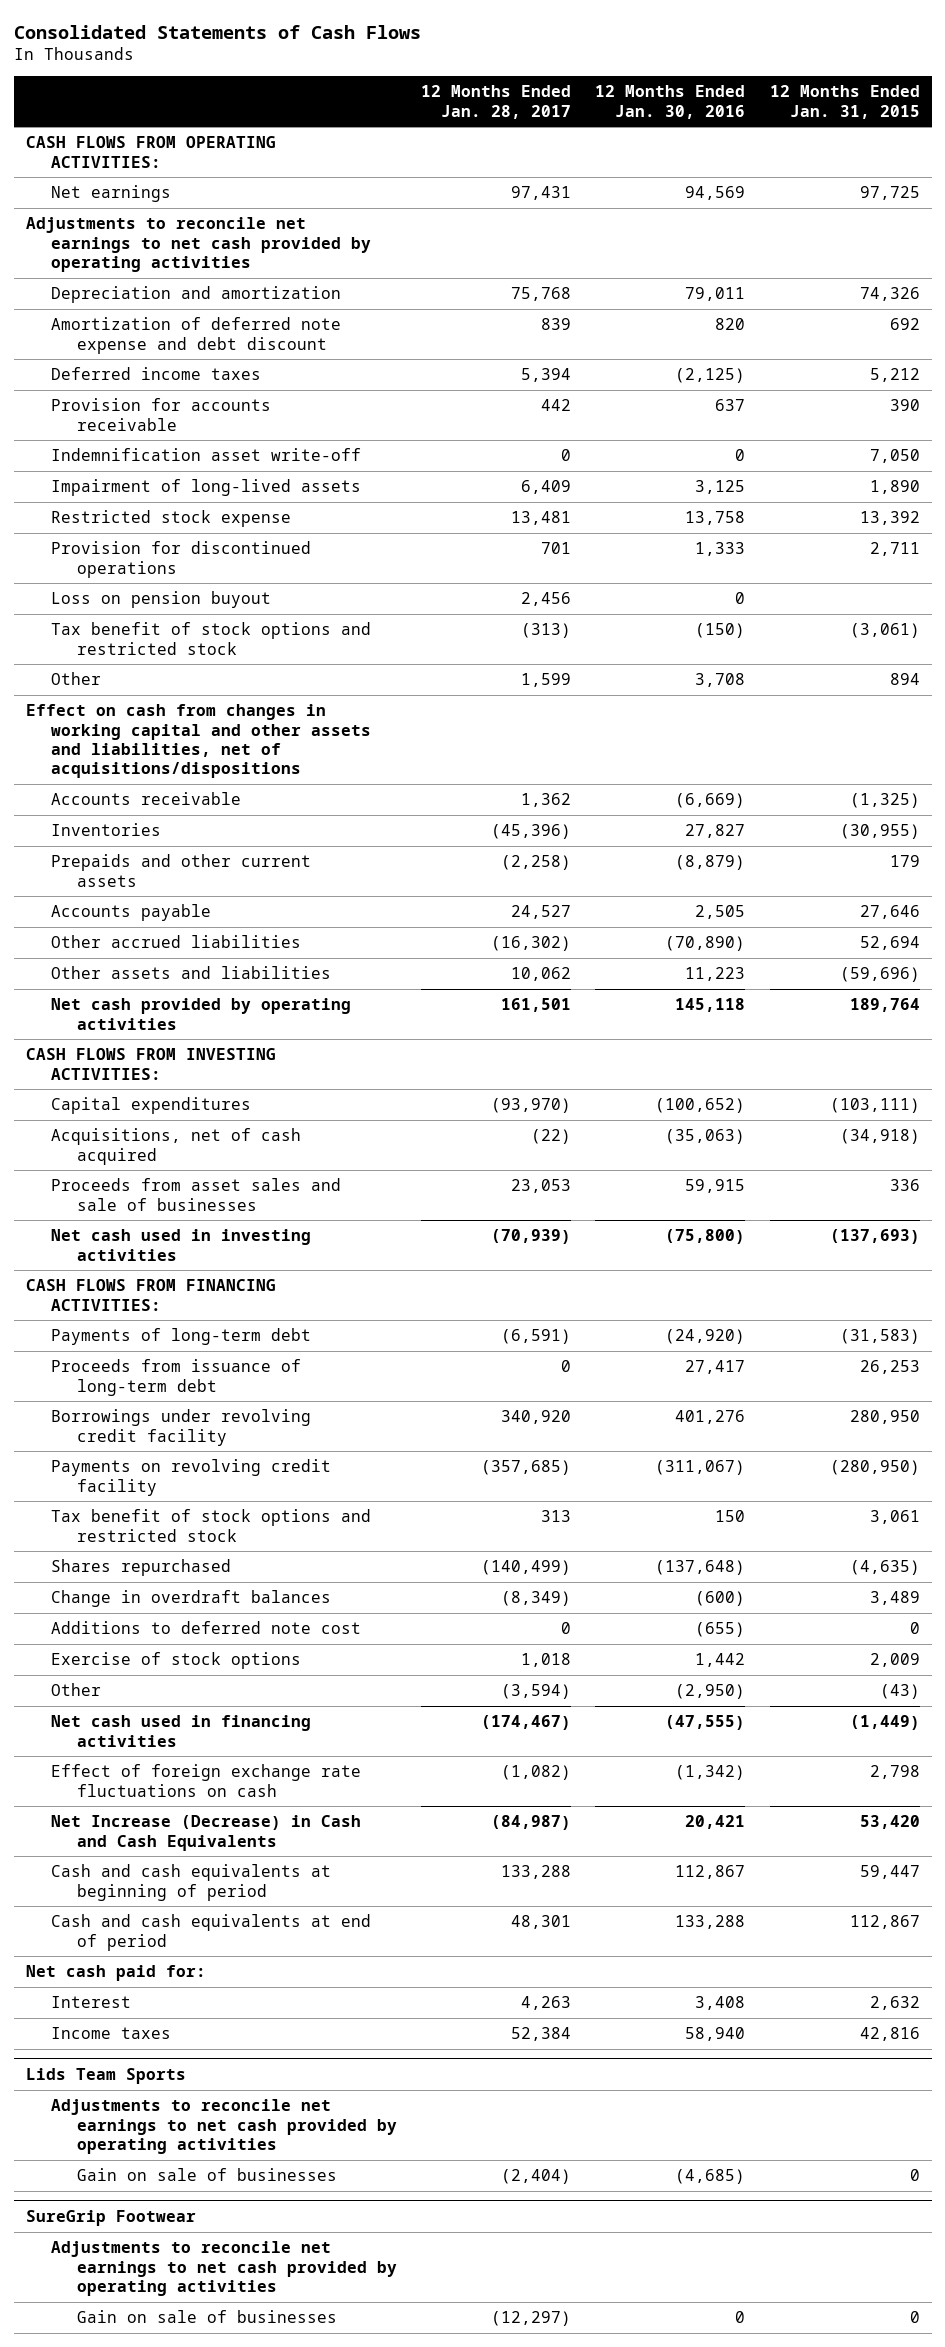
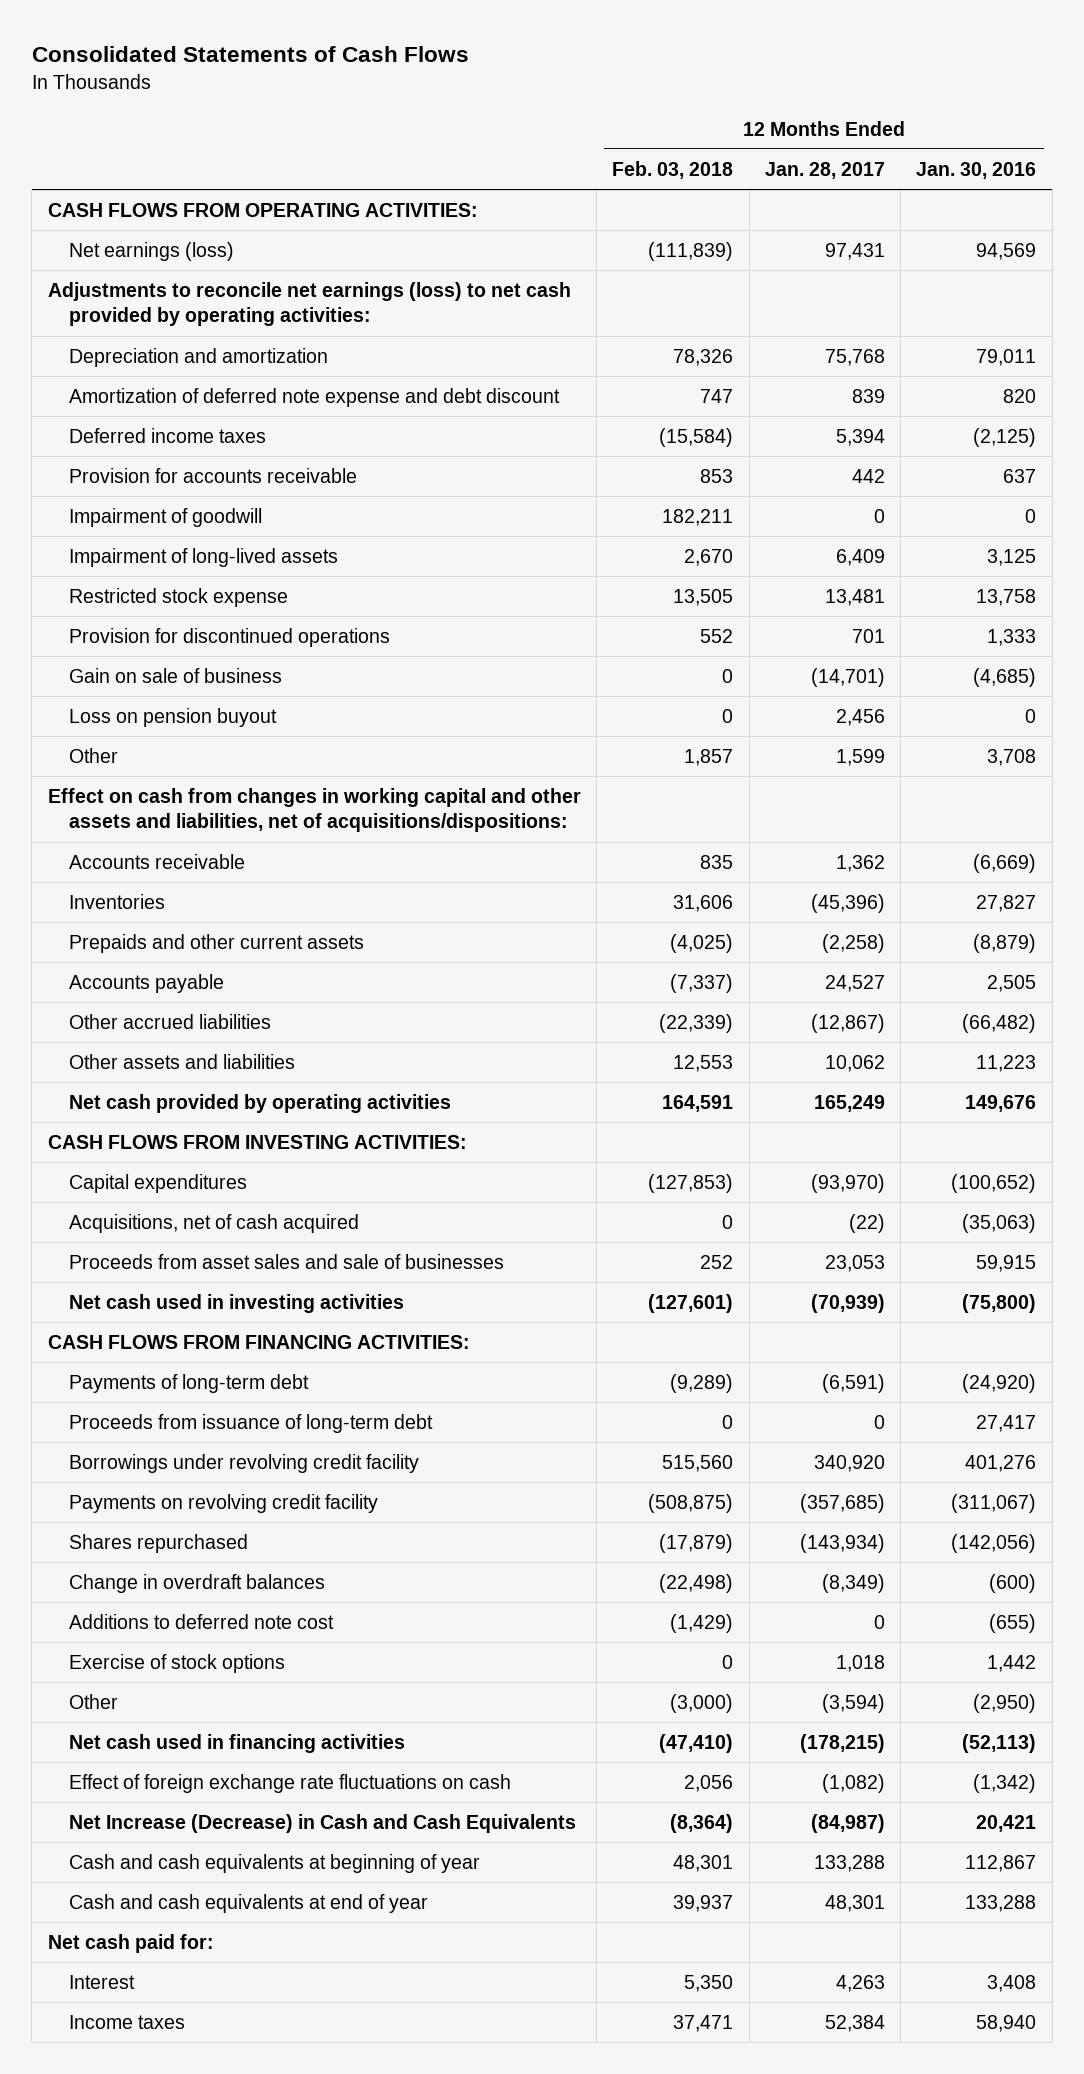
[769,85,920,119] 12 Months Ended Jan. 31, 2015 -> none
none -> [612,160,734,179] Feb. 03, 2018
[51,185,172,203] Net earnings -> [68,241,234,261] Net earnings (loss)
[25,217,372,272] Adjustments to reconcile net earnings to net cash provided by operating activities -> [47,281,571,327] Adjustments to reconcile net earnings (loss) to net cash provided by operating activities:
[51,448,362,462] Indemnification asset write-off -> none
none -> [68,507,262,527] Impairment of goodwill
none -> [68,667,282,683] Gain on sale of business
[51,622,372,655] Tax benefit of stock options and restricted stock -> none
[25,704,372,778] Effect on cash from changes in working capital and other assets and liabilities, net of acquisitions/dispositions -> [47,787,581,833] Effect on cash from changes in working capital and other assets and liabilities, net of acquisitions/dispositions:
[491,936,572,952] (16,302) -> [810,1013,885,1033] (12,867)
[665,936,746,952] (70,890) -> [962,1013,1037,1033] (66,482)
[501,998,572,1013] 161,501 -> [813,1094,885,1112] 165,249
[675,998,746,1013] 145,118 -> [965,1094,1037,1112] 149,676
[51,1509,372,1542] Tax benefit of stock options and restricted stock -> none
[481,1560,572,1576] (140,499) -> [799,1533,885,1553] (143,934)
[655,1560,746,1576] (137,648) -> [951,1533,1037,1553] (142,056)
[481,1715,572,1731] (174,467) -> [799,1733,885,1753] (178,215)
[665,1715,746,1731] (47,555) -> [962,1733,1037,1753] (52,113)
[51,1864,332,1901] Cash and cash equivalents at beginning of period -> [68,1853,480,1873] Cash and cash equivalents at beginning of year
[51,1914,372,1951] Cash and cash equivalents at end of period -> [68,1893,428,1913] Cash and cash equivalents at end of year
[25,2067,186,2084] Lids Team Sports -> none
[51,2099,397,2154] Adjustments to reconcile net earnings to net cash provided by operating activities -> none
[76,2168,337,2182] Gain on sale of businesses -> none
[25,2209,196,2226] SureGrip Footwear -> none
[51,2241,397,2296] Adjustments to reconcile net earnings to net cash provided by operating activities -> none
[76,2310,337,2324] Gain on sale of businesses -> none

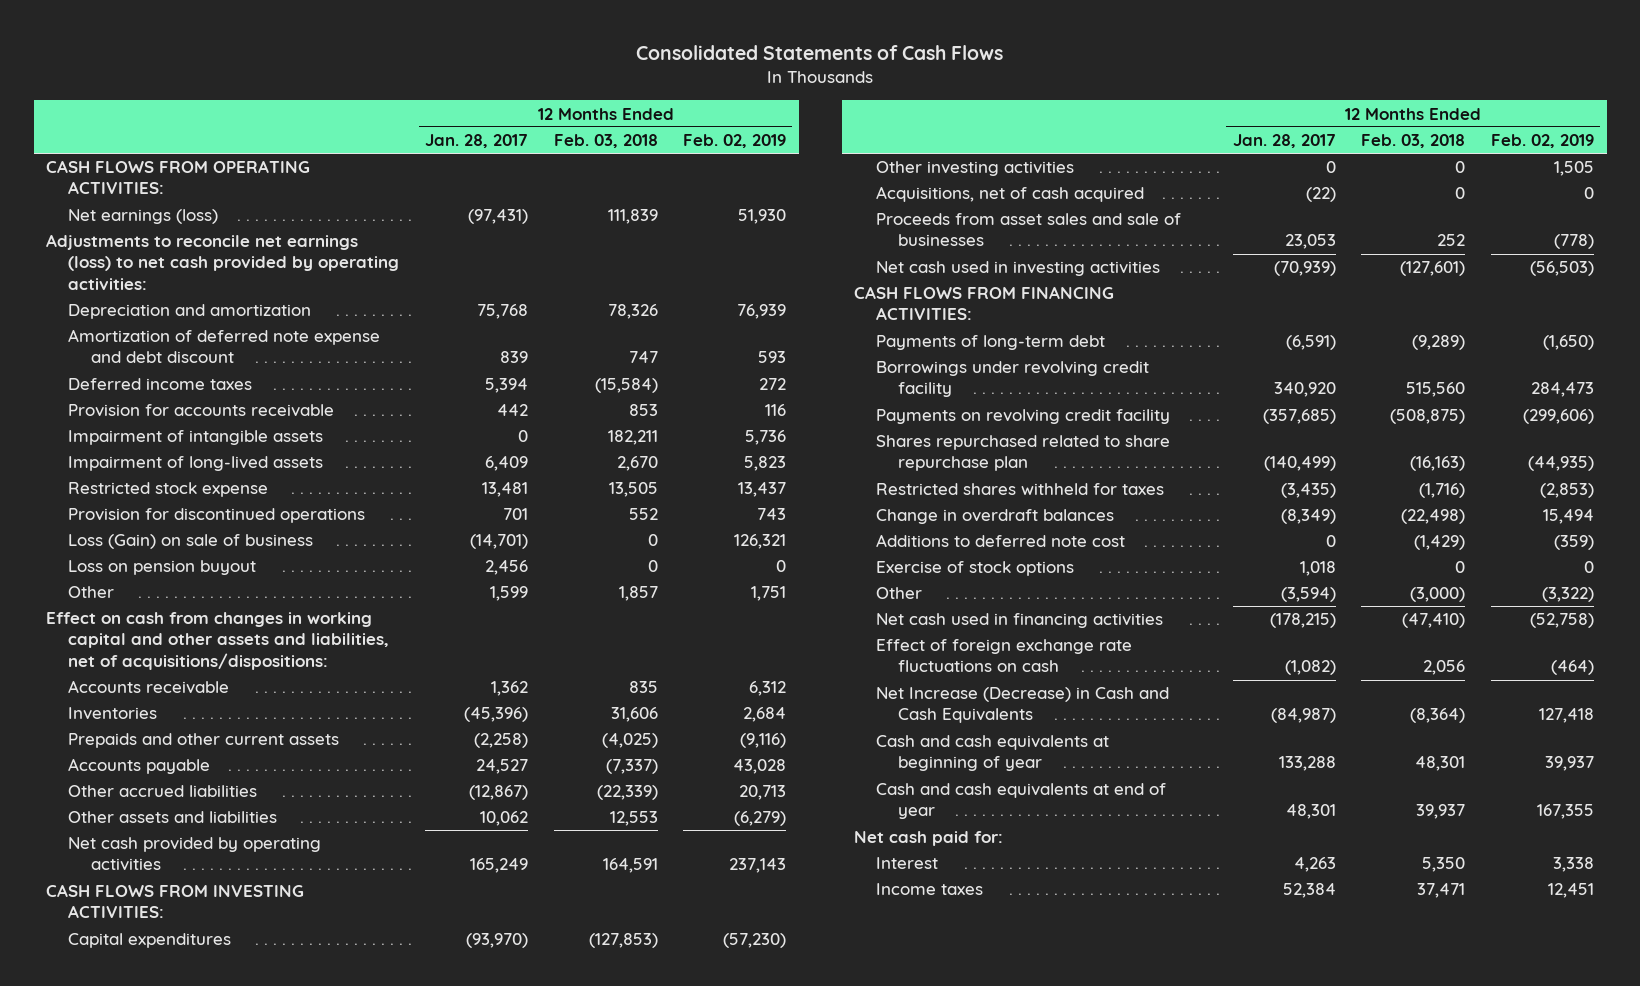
[916,161,1037,179] Jan. 30, 2016 -> none
none -> [683,134,787,149] Feb. 02, 2019
[648,241,734,261] (111,839) -> [607,209,658,225] 111,839
[824,242,885,260] 97,431 -> [468,209,529,225] (97,431)
[68,507,262,527] Impairment of goodwill -> [68,430,324,446] Impairment of intangible assets
[68,667,282,683] Gain on sale of business -> [68,534,314,550] Loss (Gain) on sale of business
none -> [876,161,1075,177] Other investing activities
[68,1413,433,1433] Proceeds from issuance of long-term debt -> none
[68,1533,248,1553] Shares repurchased -> [876,435,1171,472] Shares repurchased related to share repurchase plan
[659,1533,734,1553] (17,879) -> [1410,456,1466,472] (16,163)
[799,1533,885,1553] (143,934) -> [1263,456,1336,472] (140,499)
none -> [876,483,1165,496] Restricted shares withheld for taxes

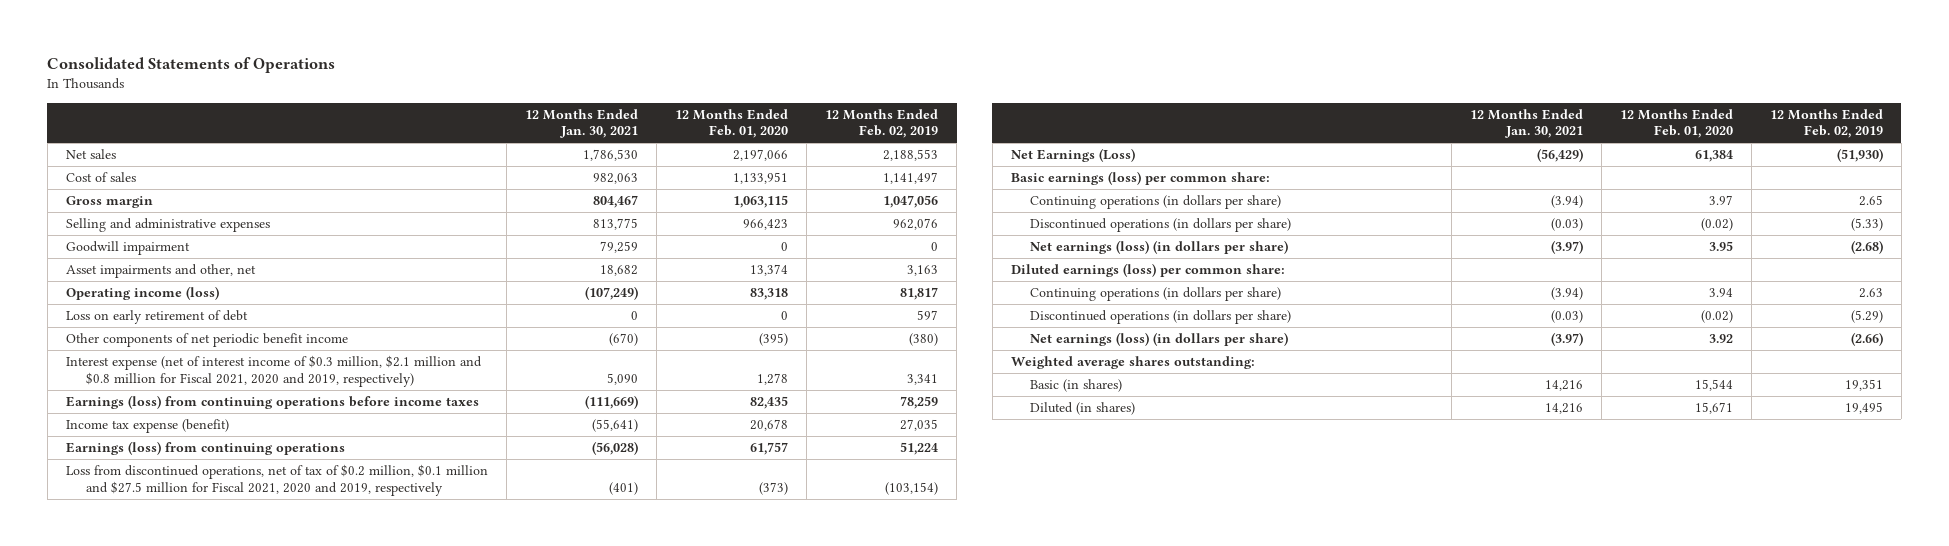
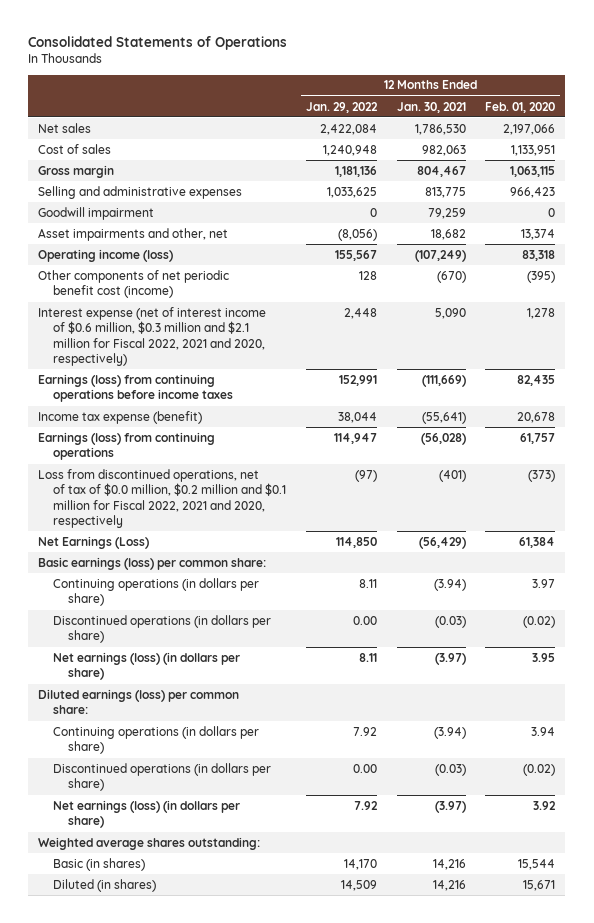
[825,108,939,139] 12 Months Ended Feb. 02, 2019 -> none
none -> [305,101,378,113] Jan. 29, 2022
[66,310,249,325] Loss on early retirement of debt -> none
[66,333,349,348] Other components of net periodic benefit income -> [38,269,230,299] Other components of net periodic benefit cost (income)
[66,355,483,387] Interest expense (net of interest income of $0.3 million, $2.1 million and $0.8 million for Fiscal 2021, 2020 and 2019, respectively) -> [38,306,267,366] Interest expense (net of interest income of $0.6 million, $0.3 million and $2.1 million for Fiscal 2022, 2021 and 2020, respectively)
[66,464,489,496] Loss from discontinued operations, net of tax of $0.2 million, $0.1 million and $27.5 million for Fiscal 2021, 2020 and 2019, respectively -> [38,468,286,528] Loss from discontinued operations, net of tax of $0.0 million, $0.2 million and $0.1 million for Fiscal 2022, 2021 and 2020, respectively

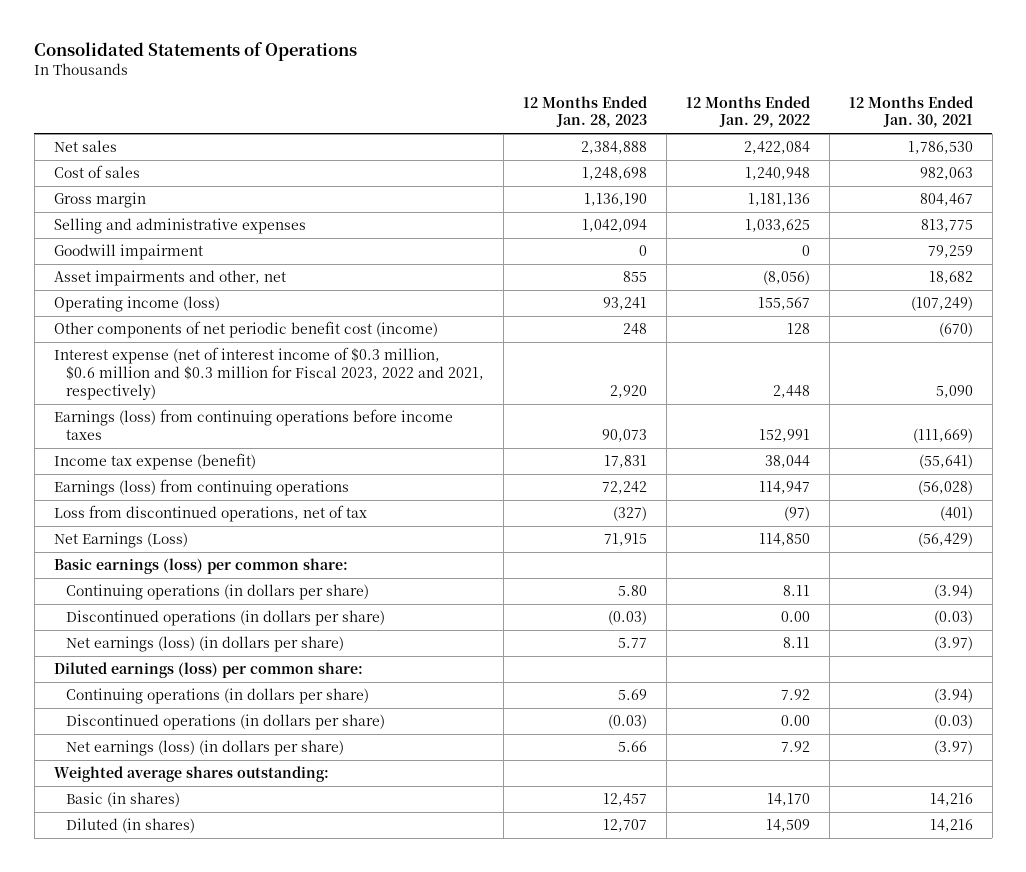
[485,101,556,113] Feb. 01, 2020 -> none
none -> [522,95,647,129] 12 Months Ended Jan. 28, 2023
[38,306,267,366] Interest expense (net of interest income of $0.6 million, $0.3 million and $2.1 million for Fiscal 2022, 2021 and 2020, respectively) -> [53,347,484,400] Interest expense (net of interest income of $0.3 million, $0.6 million and $0.3 million for Fiscal 2023, 2022 and 2021, respectively)
[38,468,286,528] Loss from discontinued operations, net of tax of $0.0 million, $0.2 million and $0.1 million for Fiscal 2022, 2021 and 2020, respectively -> [53,505,367,523] Loss from discontinued operations, net of tax

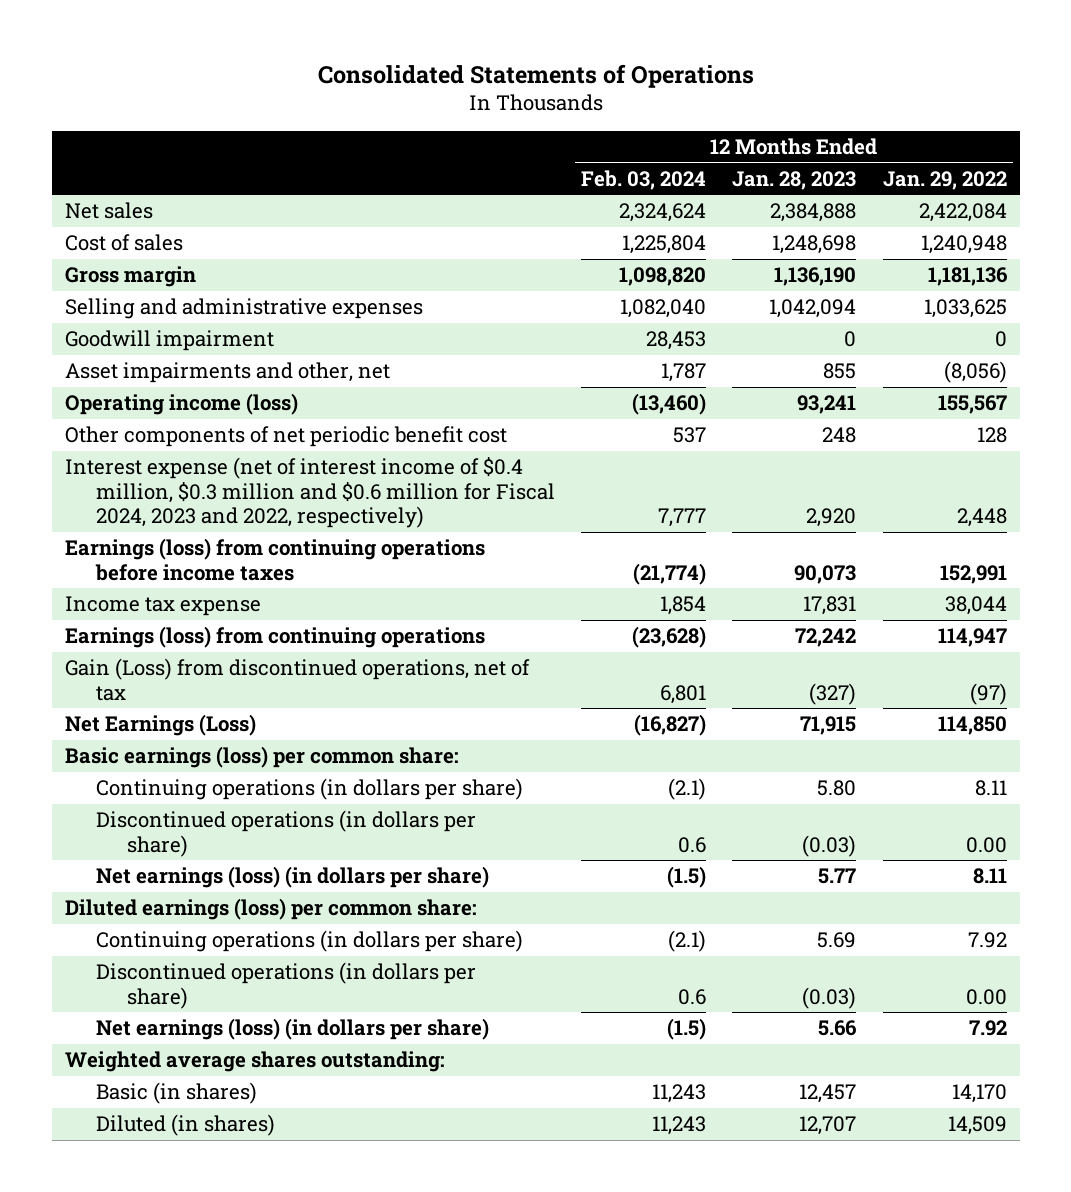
[848,95,973,129] 12 Months Ended Jan. 30, 2021 -> none
none -> [581,169,707,190] Feb. 03, 2024
[53,321,438,339] Other components of net periodic benefit cost (income) -> [64,426,507,448] Other components of net periodic benefit cost
[53,347,484,400] Interest expense (net of interest income of $0.3 million, $0.6 million and $0.3 million for Fiscal 2023, 2022 and 2021, respectively) -> [64,457,556,529] Interest expense (net of interest income of $0.4 million, $0.3 million and $0.6 million for Fiscal 2024, 2023 and 2022, respectively)
[53,453,256,471] Income tax expense (benefit) -> [64,596,261,617] Income tax expense
[53,505,367,523] Loss from discontinued operations, net of tax -> [64,658,530,701] Gain (Loss) from discontinued operations, net of tax

